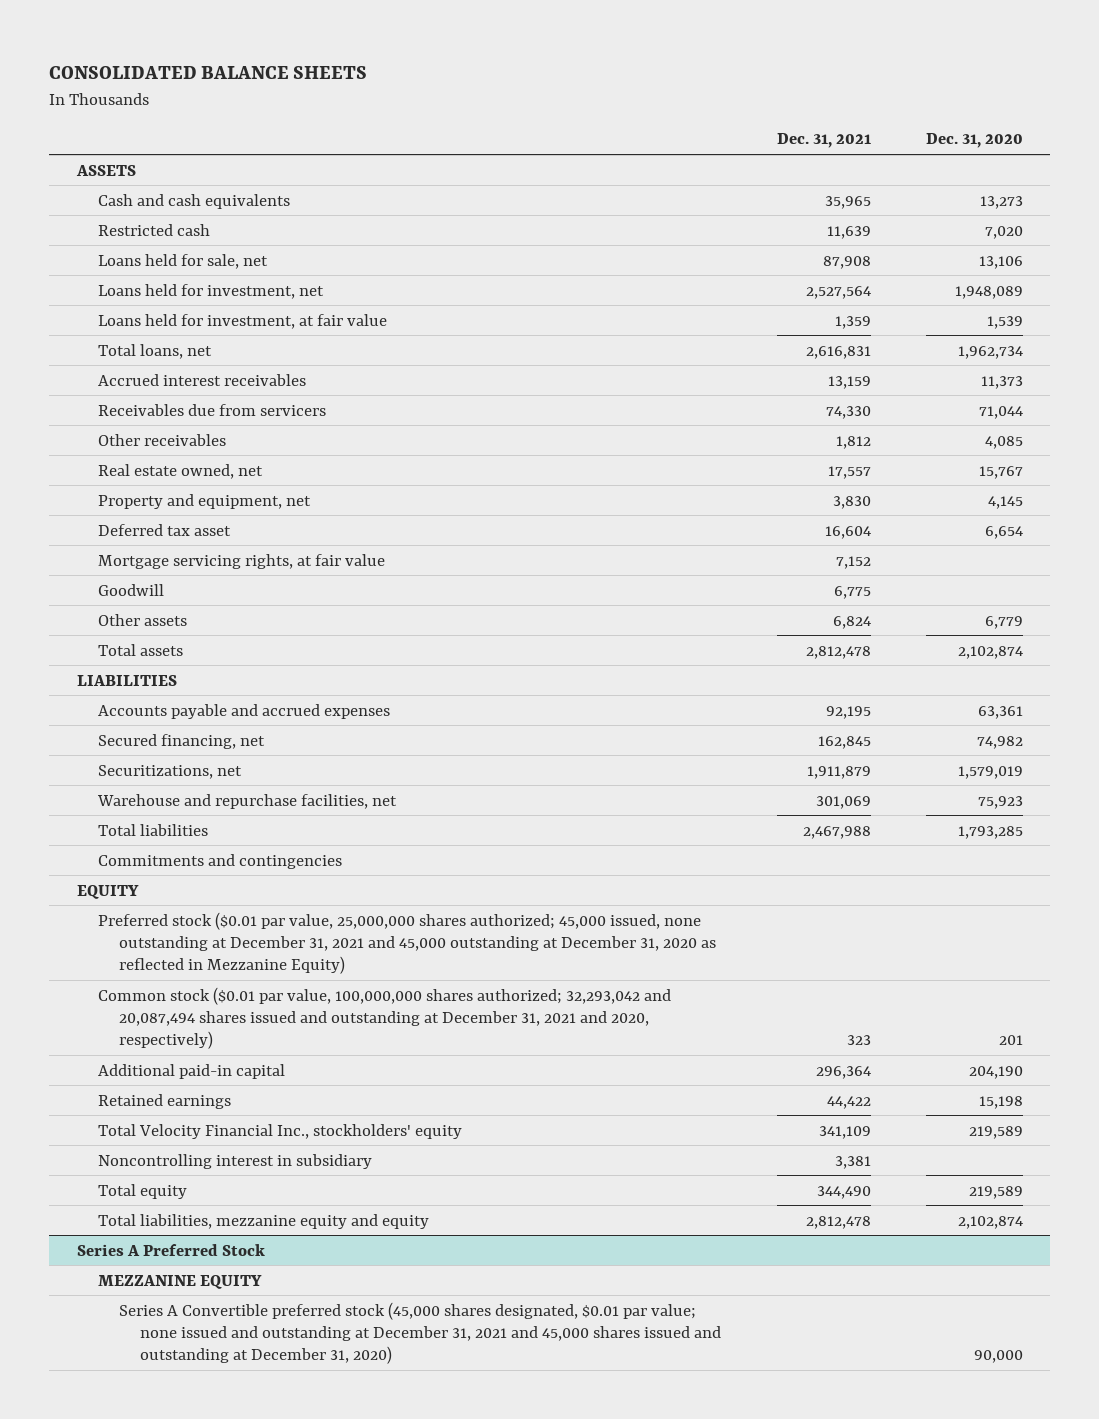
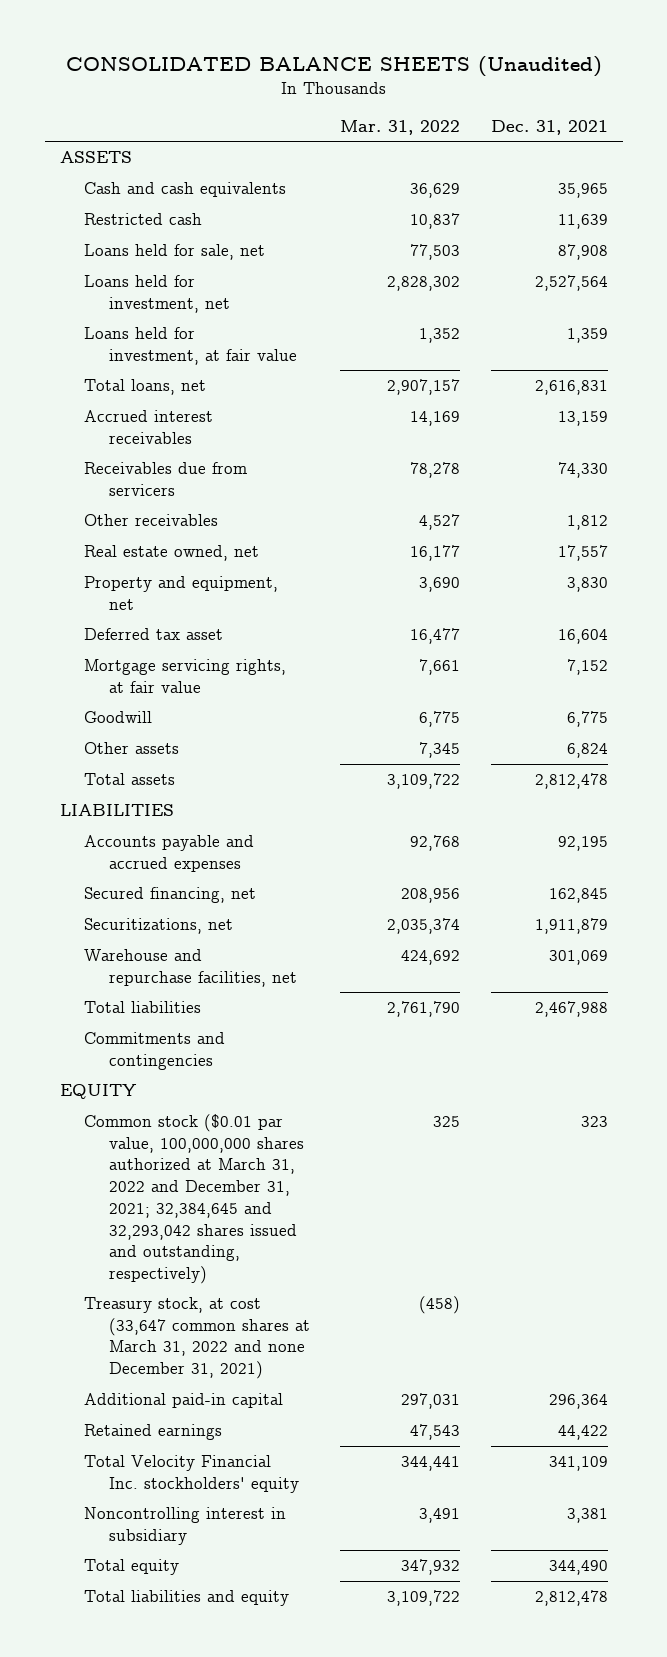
[49,65,368,79] CONSOLIDATED BALANCE SHEETS -> [65,55,602,77] CONSOLIDATED BALANCE SHEETS (Unaudited)
[925,133,1023,149] Dec. 31, 2020 -> none
none -> [340,119,461,135] Mar. 31, 2022
[97,911,717,974] Preferred stock ($0.01 par value, 25,000,000 shares authorized; 45,000 issued, none outstanding at December 31, 2021 and 45,000 outstanding at December 31, 2020 as reflected in Mezzanine Equity) -> none
[97,986,671,1049] Common stock ($0.01 par value, 100,000,000 shares authorized; 32,293,042 and 20,087,494 shares issued and outstanding at December 31, 2021 and 2020, respectively) -> [84,1114,304,1284] Common stock ($0.01 par value, 100,000,000 shares authorized at March 31, 2022 and December 31, 2021; 32,384,645 and 32,293,042 shares issued and outstanding, respectively)
none -> [84,1297,310,1380] Treasury stock, at cost (33,647 common shares at March 31, 2022 and none December 31, 2021)
[97,1123,462,1139] Total Velocity Financial Inc., stockholders' equity -> [84,1455,299,1493] Total Velocity Financial Inc. stockholders' equity
[76,1243,265,1256] Series A Preferred Stock -> none
[97,1274,262,1289] MEZZANINE EQUITY -> none
[119,1301,722,1364] Series A Convertible preferred stock (45,000 shares designated, $0.01 par value; none issued and outstanding at December 31, 2021 and 45,000 shares issued and outstanding at December 31, 2020) -> none
[97,1213,429,1229] Total liabilities, mezzanine equity and equity -> [84,1590,290,1607] Total liabilities and equity

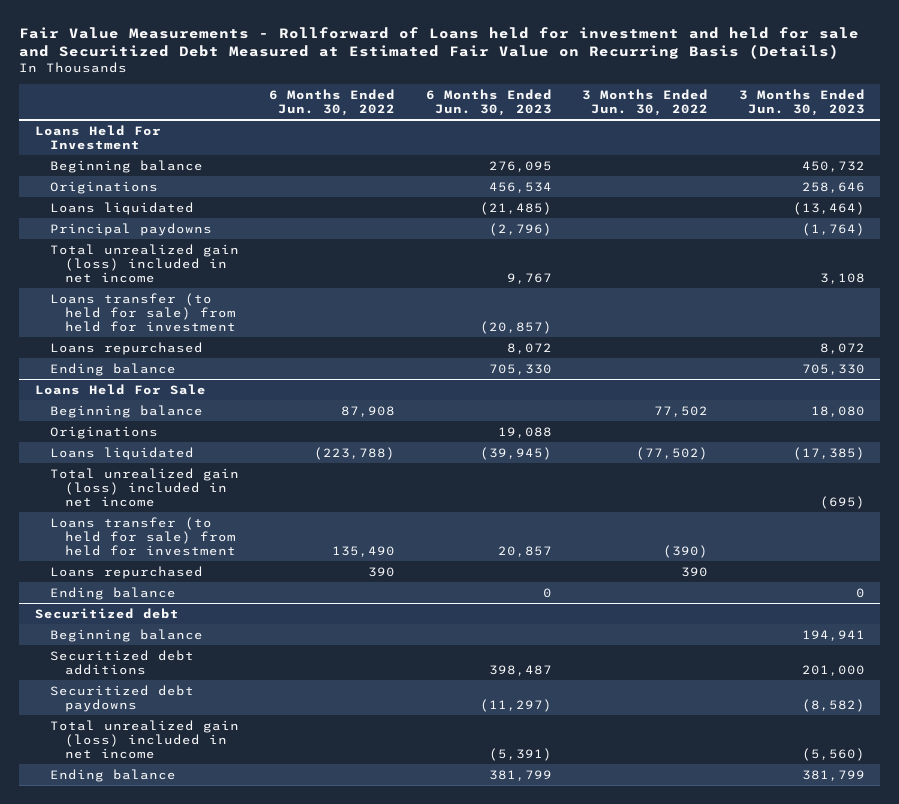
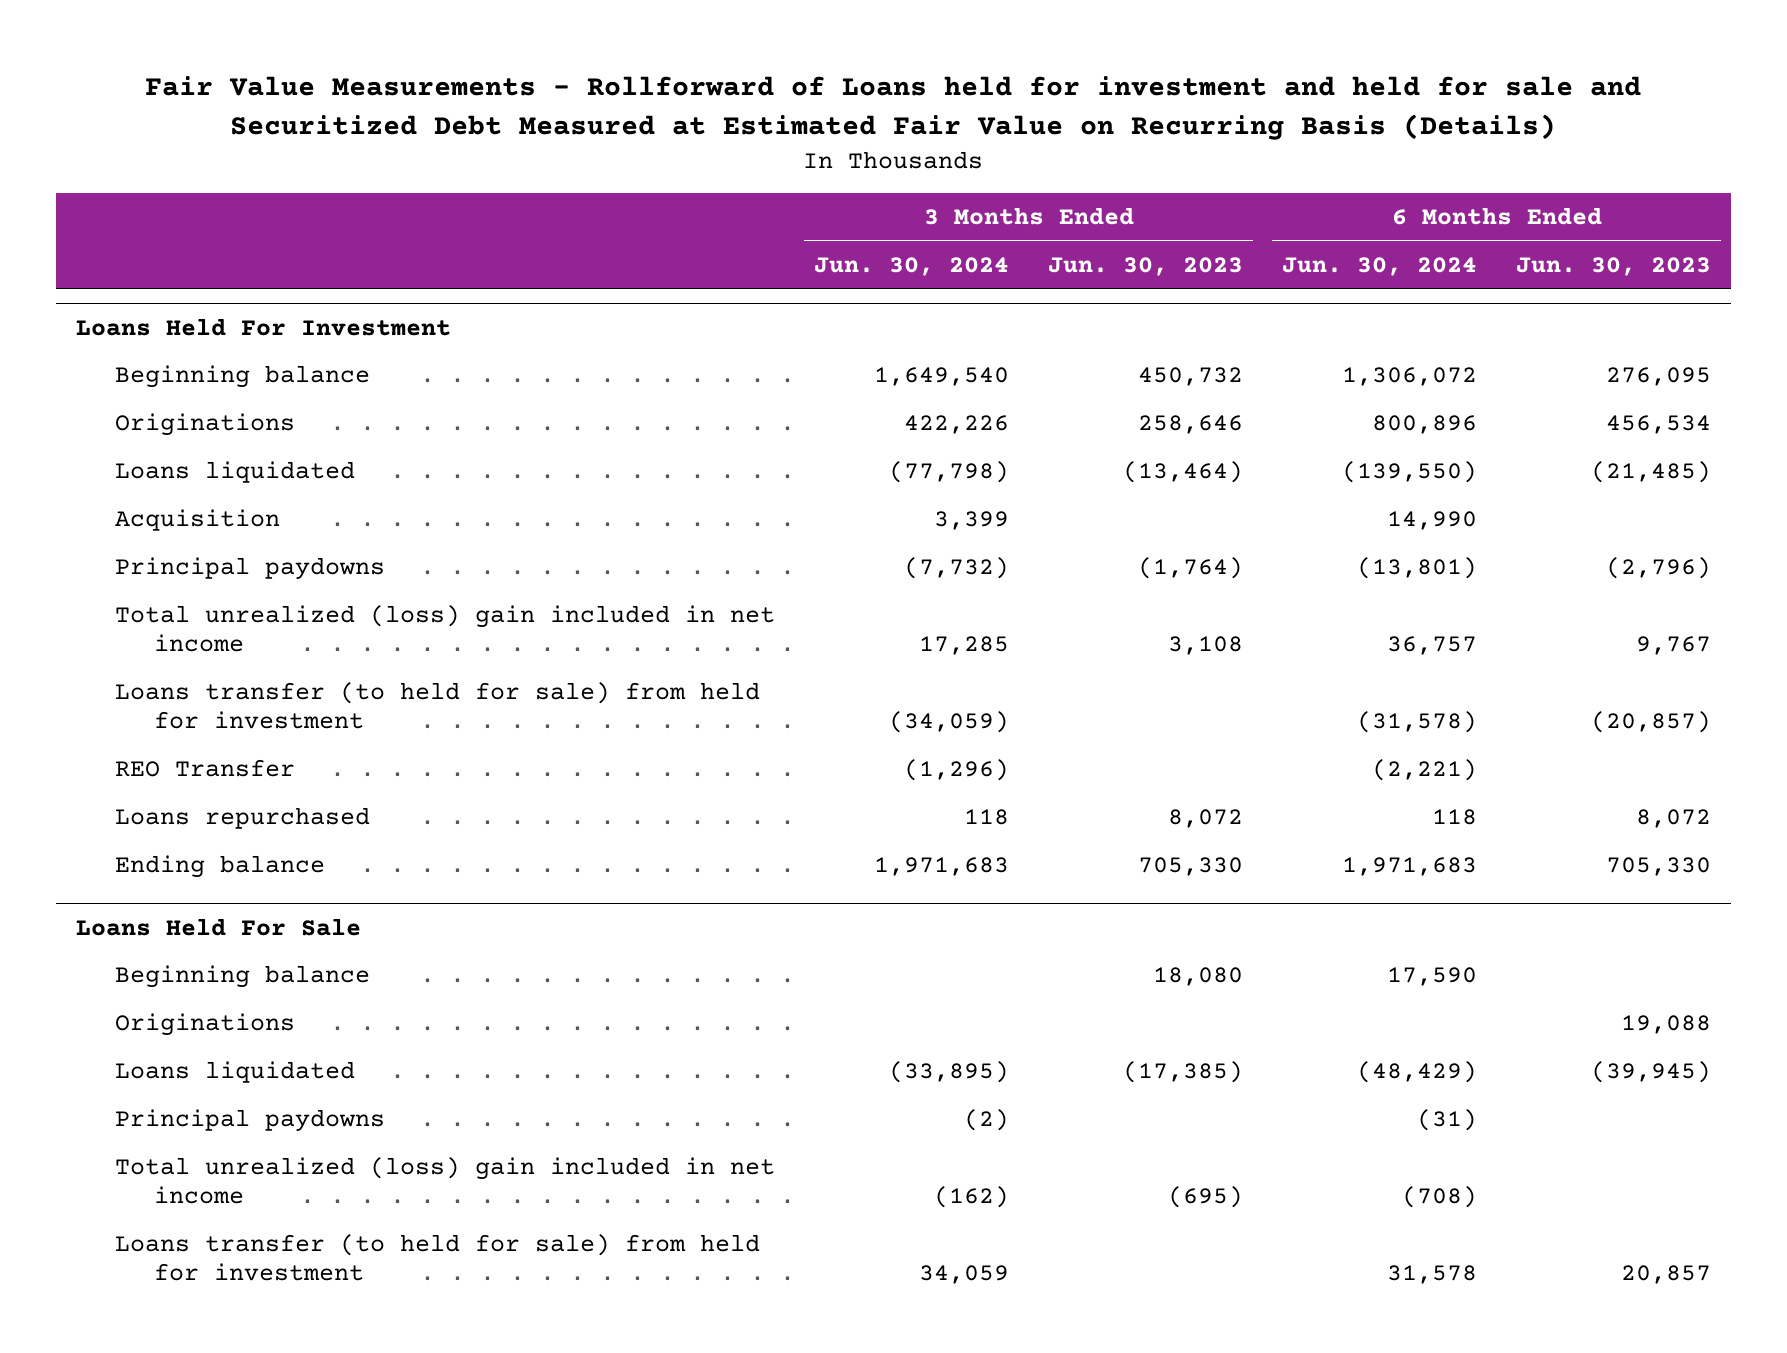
[269,88,396,117] 6 Months Ended Jun. 30, 2022 -> none
[582,88,709,117] 3 Months Ended Jun. 30, 2022 -> none
none -> [814,256,1010,276] Jun. 30, 2024
none -> [1282,256,1478,276] Jun. 30, 2024
none -> [115,509,281,532] Acquisition
[49,243,239,283] Total unrealized gain (loss) included in net income -> [115,605,776,653] Total unrealized (loss) gain included in net income
none -> [115,759,296,778] REO Transfer
none -> [115,1109,386,1133] Principal paydowns
[49,467,239,507] Total unrealized gain (loss) included in net income -> [115,1157,776,1205] Total unrealized (loss) gain included in net income
[49,565,203,579] Loans repurchased -> none
[49,586,176,600] Ending balance -> none
[34,607,179,619] Securitized debt -> none
[49,628,203,642] Beginning balance -> none
[49,649,194,675] Securitized debt additions -> none
[49,684,194,712] Securitized debt paydowns -> none
[49,719,239,759] Total unrealized gain (loss) included in net income -> none
[49,768,176,782] Ending balance -> none

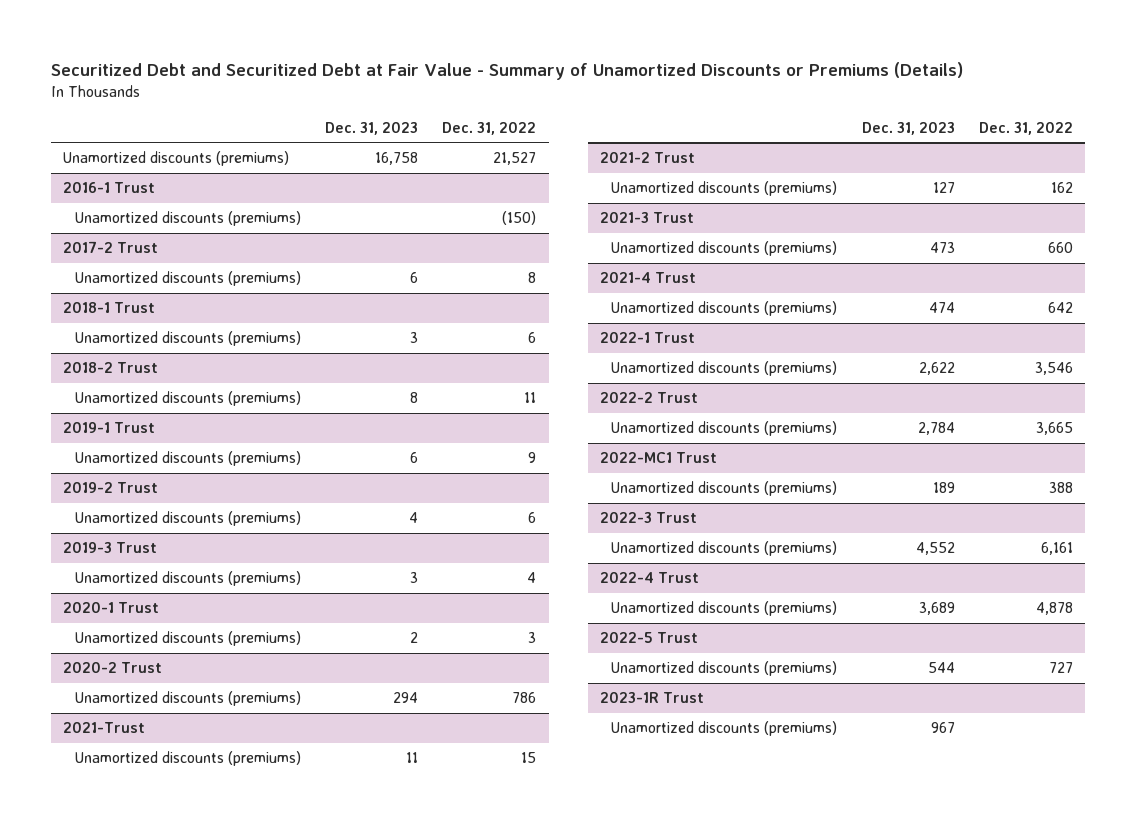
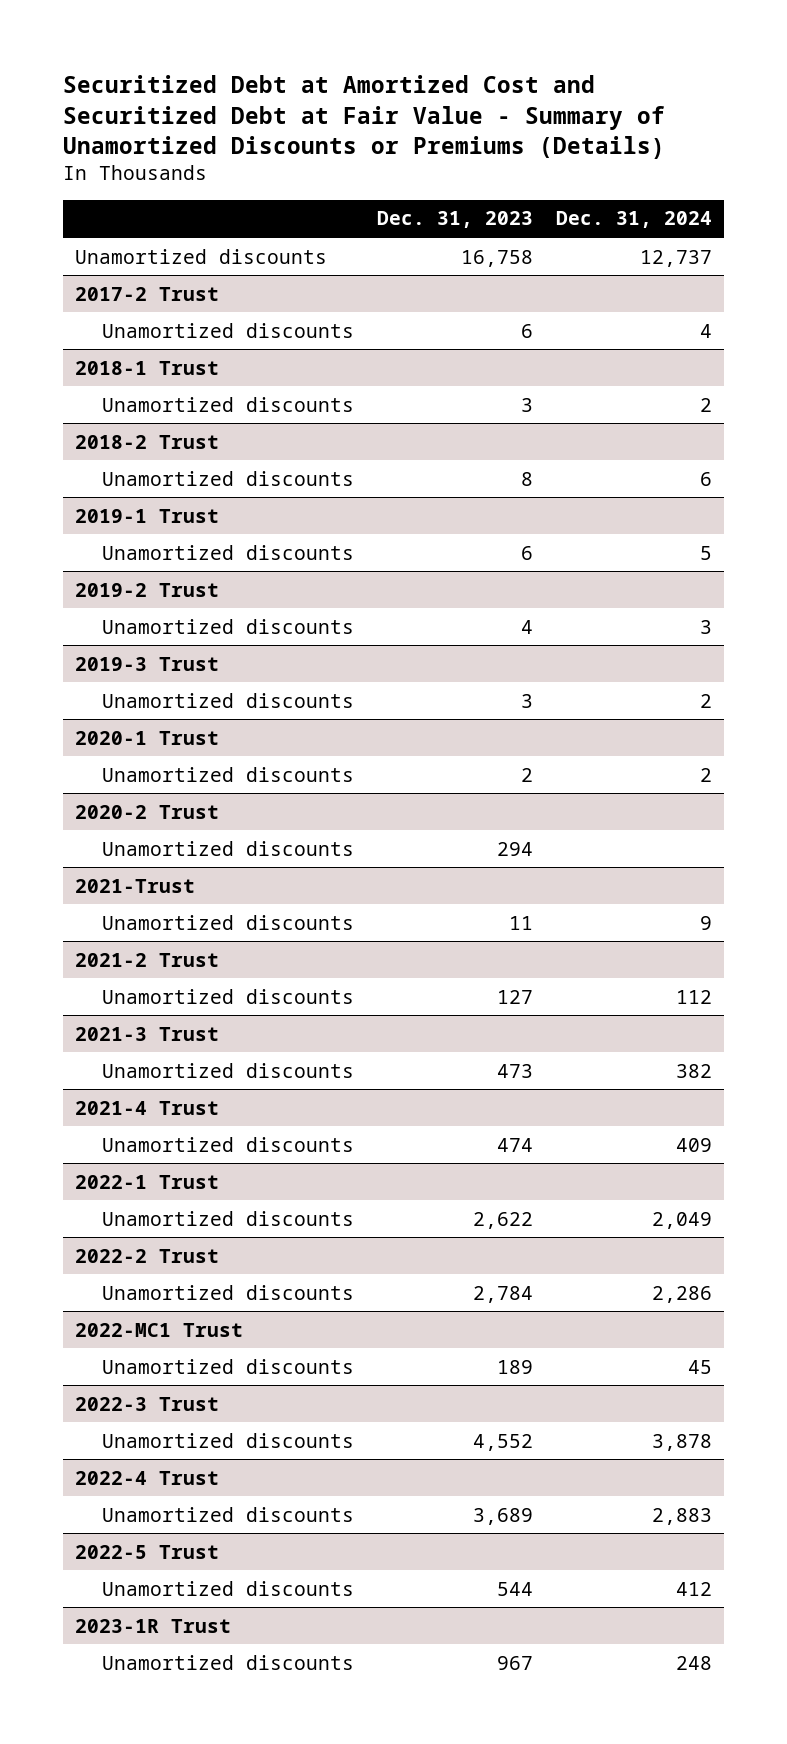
[51,61,964,80] Securitized Debt and Securitized Debt at Fair Value - Summary of Unamortized Discounts or Premiums (Details) -> [62,75,665,159] Securitized Debt at Amortized Cost and Securitized Debt at Fair Value - Summary of Unamortized Discounts or Premiums (Details)
[442,121,537,135] Dec. 31, 2022 -> none
none -> [556,211,713,229] Dec. 31, 2024
[63,182,156,194] 2016-1 Trust -> none
[74,211,301,227] Unamortized discounts (premiums) -> none
[63,151,290,167] Unamortized discounts (premiums) -> [74,248,327,264] Unamortized discounts
[74,271,301,287] Unamortized discounts (premiums) -> [101,322,354,338] Unamortized discounts
[74,331,301,347] Unamortized discounts (premiums) -> [101,396,354,412] Unamortized discounts
[74,391,301,407] Unamortized discounts (premiums) -> [101,470,354,486] Unamortized discounts
[74,451,301,467] Unamortized discounts (premiums) -> [101,544,354,560] Unamortized discounts
[74,511,301,527] Unamortized discounts (premiums) -> [101,618,354,634] Unamortized discounts
[74,571,301,587] Unamortized discounts (premiums) -> [101,692,354,708] Unamortized discounts
[74,631,301,647] Unamortized discounts (premiums) -> [101,766,354,782] Unamortized discounts
[74,691,301,707] Unamortized discounts (premiums) -> [101,840,354,856] Unamortized discounts
[74,751,301,767] Unamortized discounts (premiums) -> [101,914,354,930] Unamortized discounts
[611,181,838,197] Unamortized discounts (premiums) -> [101,988,354,1004] Unamortized discounts
[611,241,838,257] Unamortized discounts (premiums) -> [101,1062,354,1078] Unamortized discounts
[611,301,838,317] Unamortized discounts (premiums) -> [101,1136,354,1152] Unamortized discounts
[611,361,838,377] Unamortized discounts (premiums) -> [101,1210,354,1226] Unamortized discounts
[611,421,838,437] Unamortized discounts (premiums) -> [101,1284,354,1300] Unamortized discounts
[611,481,838,497] Unamortized discounts (premiums) -> [101,1358,354,1374] Unamortized discounts
[611,541,838,557] Unamortized discounts (premiums) -> [101,1432,354,1448] Unamortized discounts
[611,601,838,617] Unamortized discounts (premiums) -> [101,1506,354,1522] Unamortized discounts
[611,661,838,677] Unamortized discounts (premiums) -> [101,1580,354,1596] Unamortized discounts
[611,721,838,737] Unamortized discounts (premiums) -> [101,1654,354,1670] Unamortized discounts

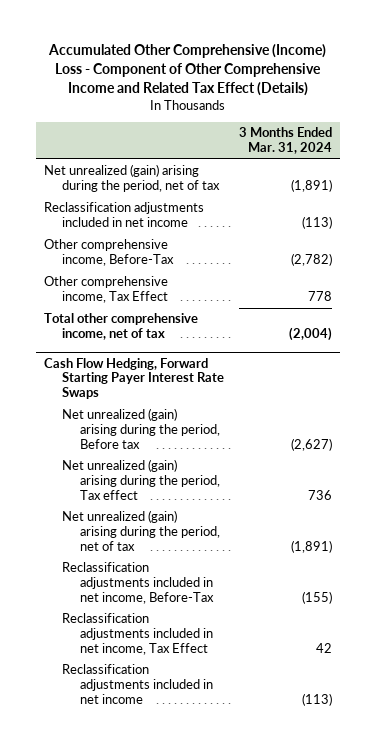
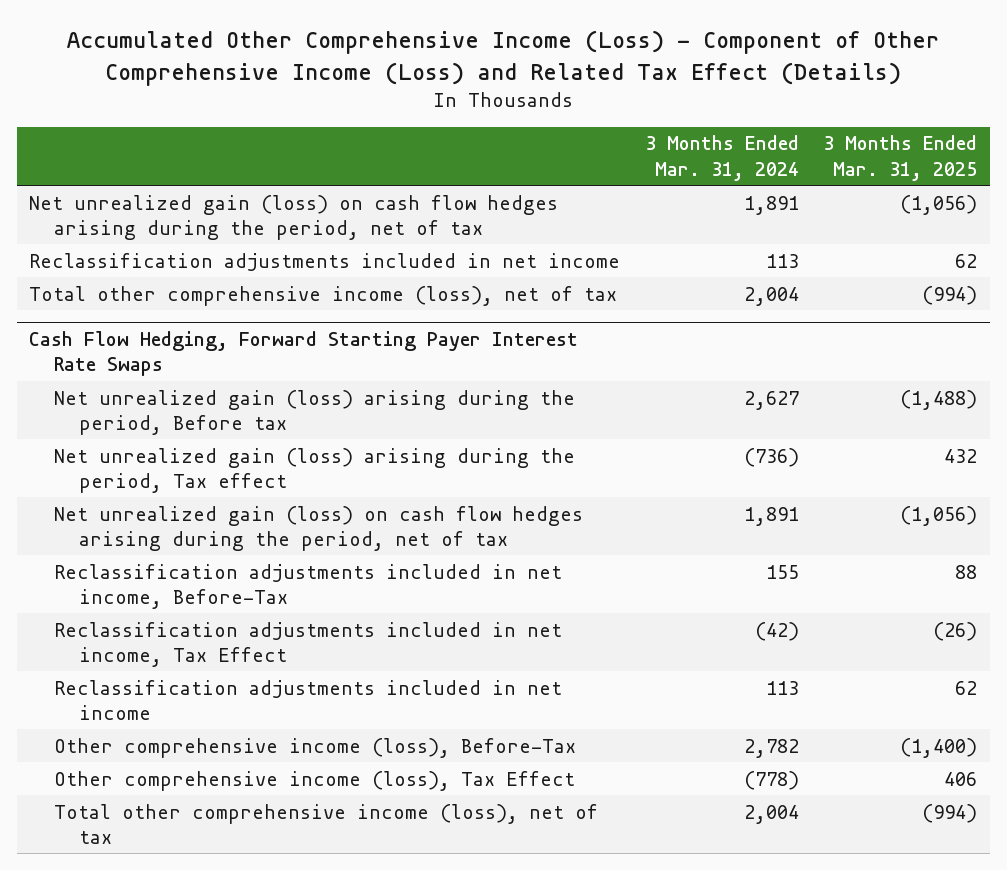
[47,44,326,97] Accumulated Other Comprehensive (Income) Loss - Component of Other Comprehensive Income and Related Tax Effect (Details) -> [67,30,940,86] Accumulated Other Comprehensive Income (Loss) - Component of Other Comprehensive Income (Loss) and Related Tax Effect (Details)
none -> [823,135,978,181] 3 Months Ended Mar. 31, 2025
[43,239,174,267] Other comprehensive income, Before-Tax -> none
[43,276,168,304] Other comprehensive income, Tax Effect -> none
[43,164,220,193] Net unrealized (gain) arising during the period, net of tax -> [29,194,559,240] Net unrealized gain (loss) on cash flow hedges arising during the period, net of tax
[291,179,333,193] (1,891) -> [743,195,799,215] 1,891
[302,216,333,230] (113) -> [765,253,799,268] 113
[43,313,198,341] Total other comprehensive income, net of tax -> [29,285,618,306] Total other comprehensive income (loss), net of tax
[289,327,333,342] (2,004) -> [743,286,799,306] 2,004
[61,408,220,449] Net unrealized (gain) arising during the period, Before tax -> [53,389,575,435] Net unrealized gain (loss) arising during the period, Before tax
[291,437,333,451] (2,627) -> [743,390,799,410] 2,627
[61,459,220,500] Net unrealized (gain) arising during the period, Tax effect -> [53,447,575,493] Net unrealized gain (loss) arising during the period, Tax effect
[308,489,333,500] 736 -> [743,447,799,467] (736)
[61,510,220,551] Net unrealized (gain) arising during the period, net of tax -> [53,505,583,551] Net unrealized gain (loss) on cash flow hedges arising during the period, net of tax
[291,539,333,553] (1,891) -> [743,506,799,526] 1,891
[302,590,333,604] (155) -> [765,564,799,579] 155
[316,642,333,653] 42 -> [754,621,799,641] (42)
[302,692,333,706] (113) -> [765,680,799,695] 113
none -> [53,737,576,758] Other comprehensive income (loss), Before-Tax
none -> [53,770,575,791] Other comprehensive income (loss), Tax Effect
none -> [53,803,598,844] Total other comprehensive income (loss), net of tax

